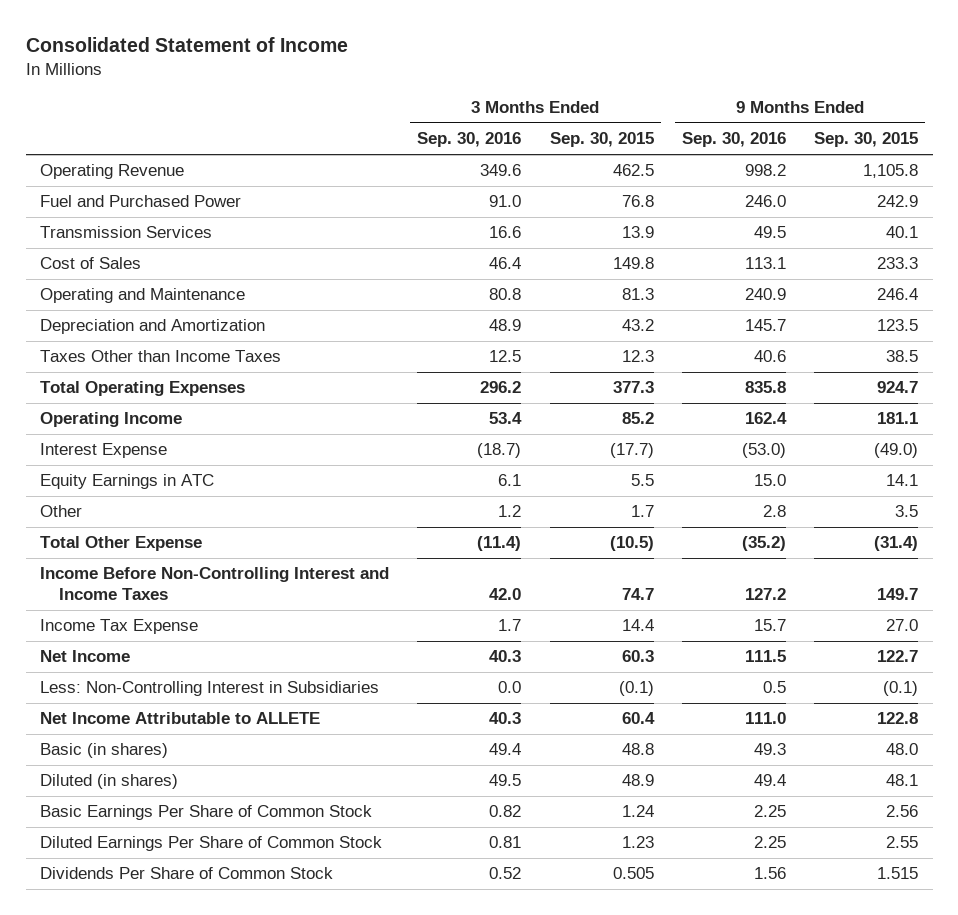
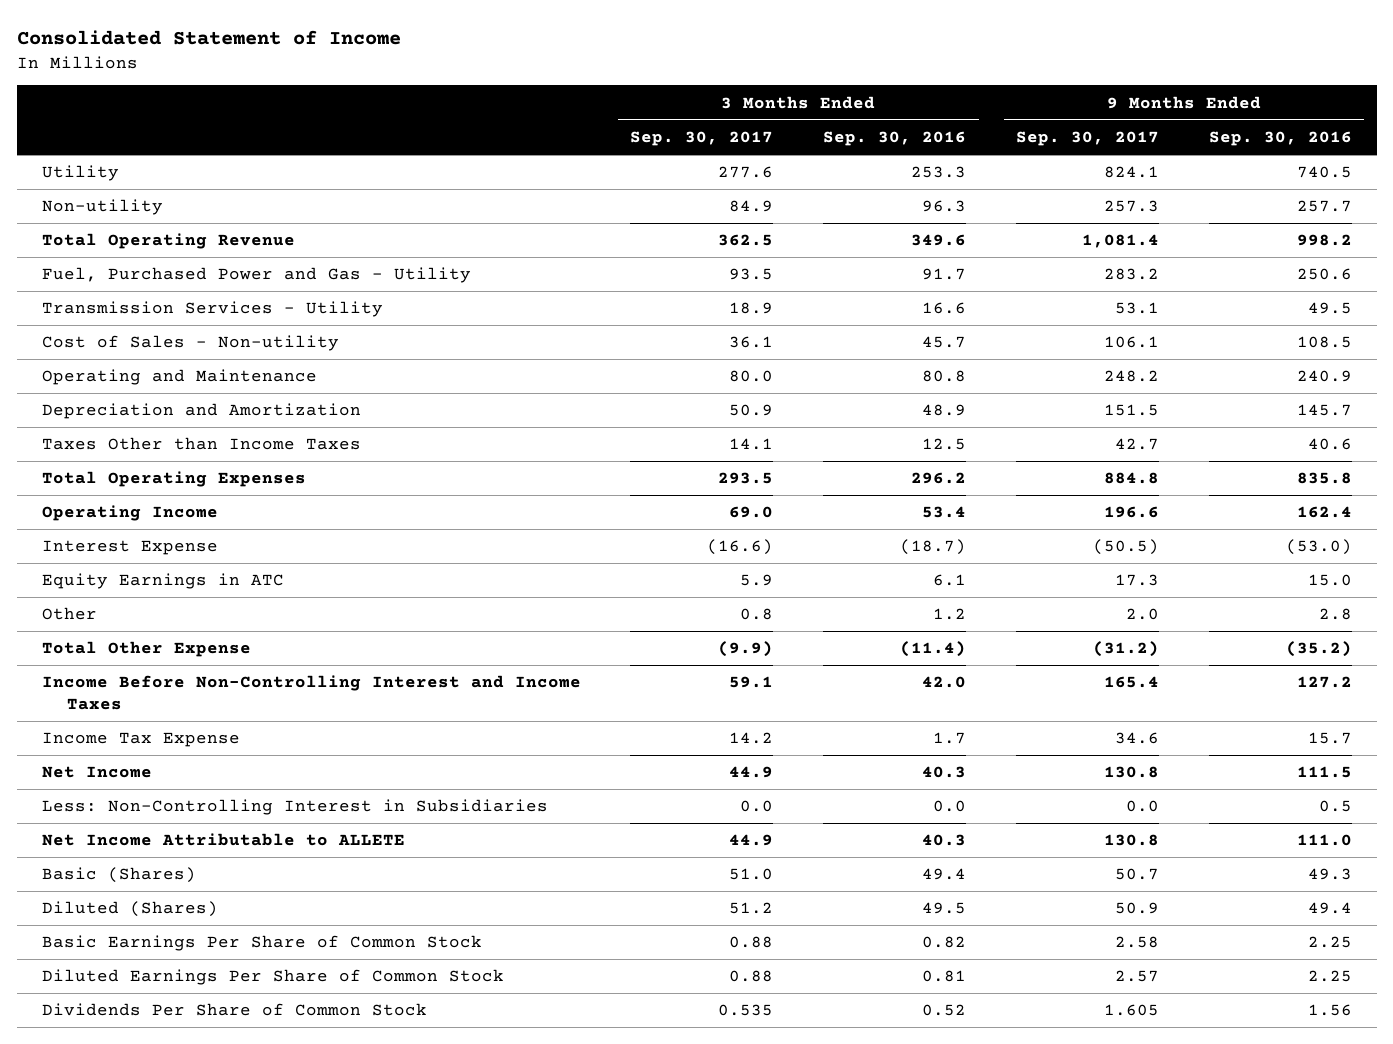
[549,132,654,148] Sep. 30, 2015 -> none
[814,132,919,148] Sep. 30, 2015 -> none
none -> [630,131,774,147] Sep. 30, 2017
none -> [1016,131,1160,147] Sep. 30, 2017
none -> [41,165,119,182] Utility
none -> [41,199,163,216] Non-utility
[39,164,184,180] Operating Revenue -> [41,233,295,250] Total Operating Revenue
[39,195,241,208] Fuel and Purchased Power -> [41,267,471,284] Fuel, Purchased Power and Gas - Utility
[489,195,522,208] 91.0 -> [922,268,967,281] 91.7
[745,195,787,208] 246.0 -> [1296,268,1352,281] 250.6
[39,226,212,239] Transmission Services -> [41,301,383,318] Transmission Services - Utility
[39,257,141,270] Cost of Sales -> [41,335,339,352] Cost of Sales - Non-utility
[489,257,522,270] 46.4 -> [922,336,967,349] 45.7
[745,257,787,270] 113.1 -> [1296,336,1352,349] 108.5
[39,743,168,759] Basic (in shares) -> [41,867,196,884] Basic (Shares)
[39,774,178,790] Diluted (in shares) -> [41,901,218,918] Diluted (Shares)

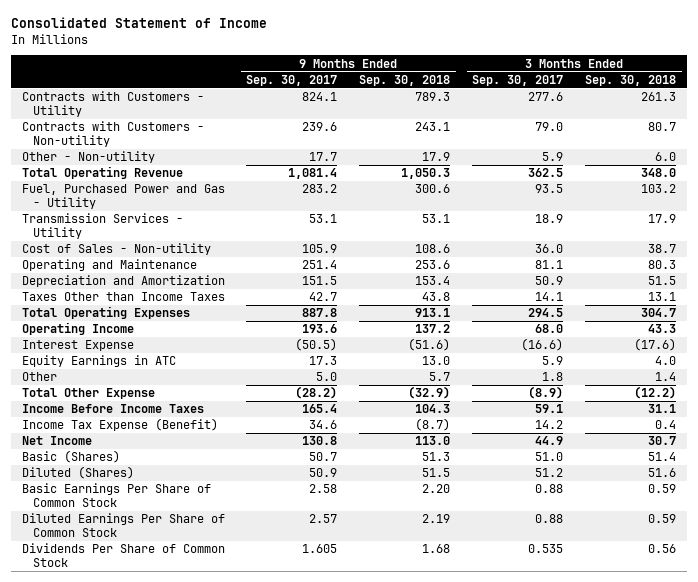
[823,131,967,147] Sep. 30, 2016 -> none
[1208,131,1352,147] Sep. 30, 2016 -> none
none -> [359,75,451,87] Sep. 30, 2018
none -> [585,75,677,87] Sep. 30, 2018
[41,165,119,182] Utility -> [21,91,204,117] Contracts with Customers - Utility
[41,199,163,216] Non-utility -> [21,121,204,147] Contracts with Customers - Non-utility
[729,200,774,213] 84.9 -> [535,122,564,132] 79.0
[1104,200,1160,213] 257.3 -> [302,122,338,132] 239.6
none -> [21,151,155,164] Other - Non-utility
[729,336,774,349] 36.1 -> [535,244,564,254] 36.0
[1104,336,1160,349] 106.1 -> [302,244,338,254] 105.9
[729,370,774,383] 80.0 -> [535,260,564,270] 81.1
[1104,370,1160,383] 248.2 -> [302,260,338,270] 251.4
[718,472,774,485] 293.5 -> [528,308,564,318] 294.5
[1104,472,1160,485] 884.8 -> [302,308,338,318] 887.8
[729,506,774,519] 69.0 -> [535,324,564,334] 68.0
[1104,506,1160,519] 196.6 -> [302,324,338,334] 193.6
[740,608,774,621] 0.8 -> [542,372,564,382] 1.8
[1126,608,1160,621] 2.0 -> [316,372,338,382] 5.0
[718,641,774,658] (9.9) -> [528,386,564,400] (8.9)
[1093,641,1160,658] (31.2) -> [295,386,338,400] (28.2)
[41,675,581,710] Income Before Non-Controlling Interest and Income Taxes -> [21,404,204,414] Income Before Income Taxes
[41,732,240,748] Income Tax Expense -> [21,418,218,432] Income Tax Expense (Benefit)
[41,799,548,816] Less: Non-Controlling Interest in Subsidiaries -> none
[41,833,405,847] Net Income Attributable to ALLETE -> none

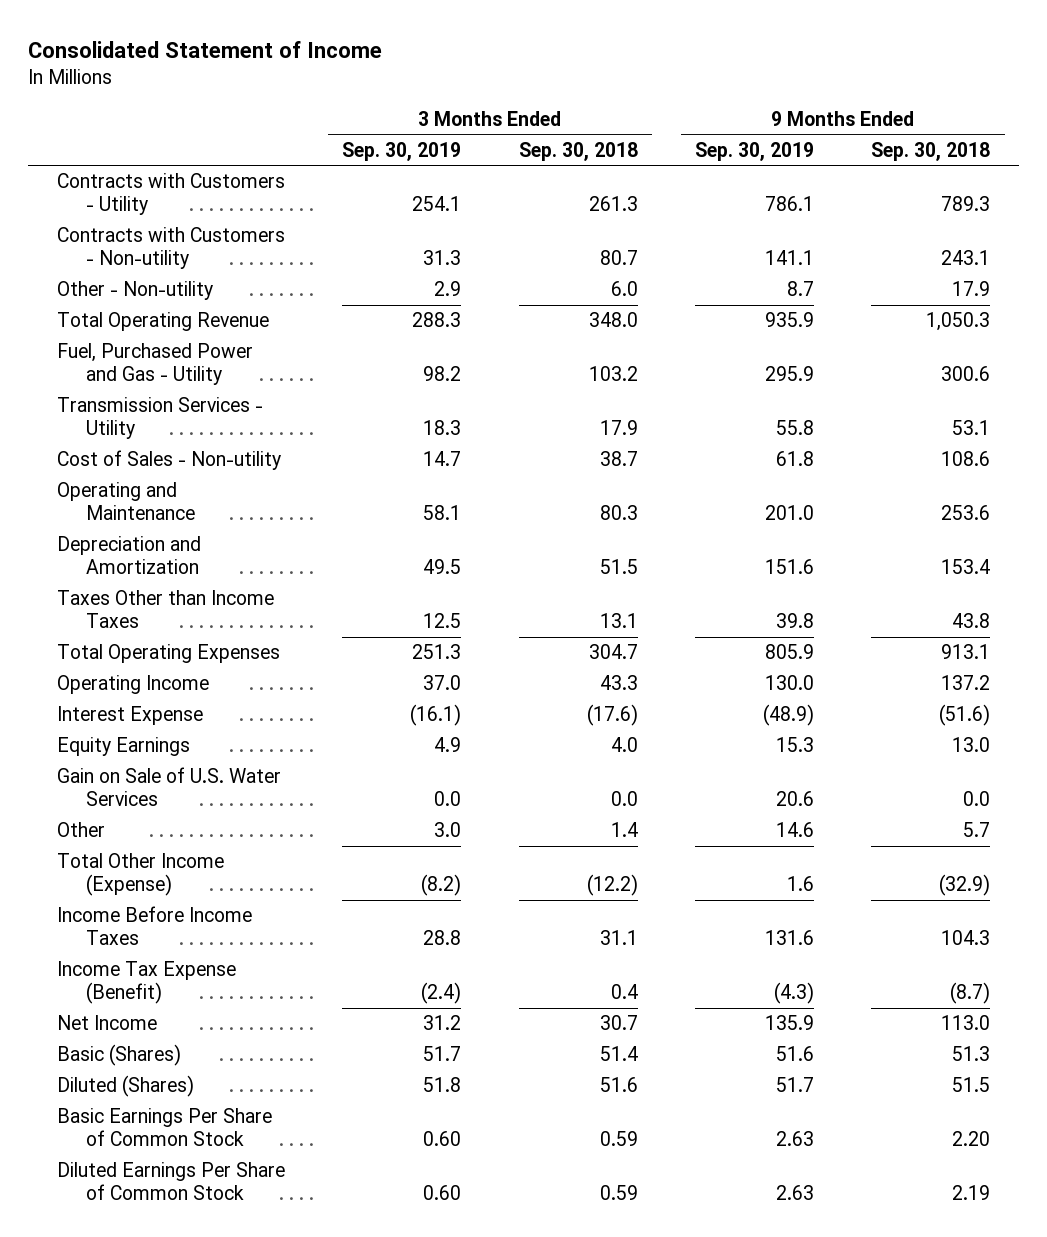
[246,75,338,87] Sep. 30, 2017 -> none
[472,75,564,87] Sep. 30, 2017 -> none
none -> [342,141,462,161] Sep. 30, 2019
none -> [694,141,814,161] Sep. 30, 2019
[21,355,176,368] Equity Earnings in ATC -> [56,737,190,757] Equity Earnings
none -> [56,767,281,807] Gain on Sale of U.S. Water Services
[21,388,155,400] Total Other Expense -> [56,853,224,897] Total Other Income (Expense)
[21,543,225,567] Dividends Per Share of Common Stock -> none

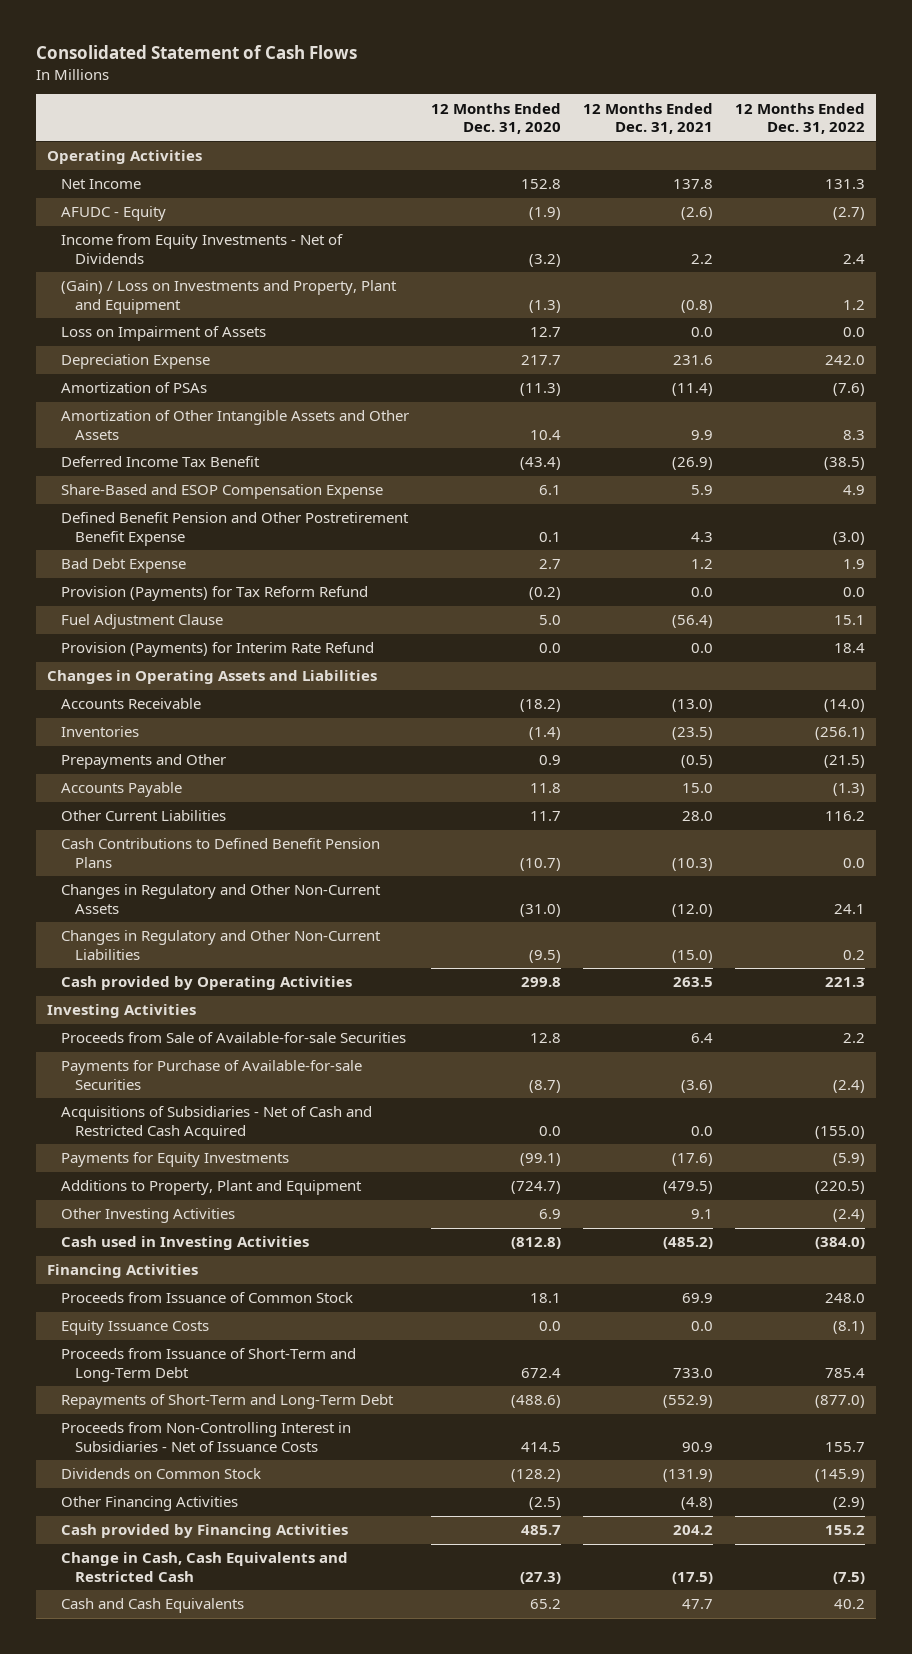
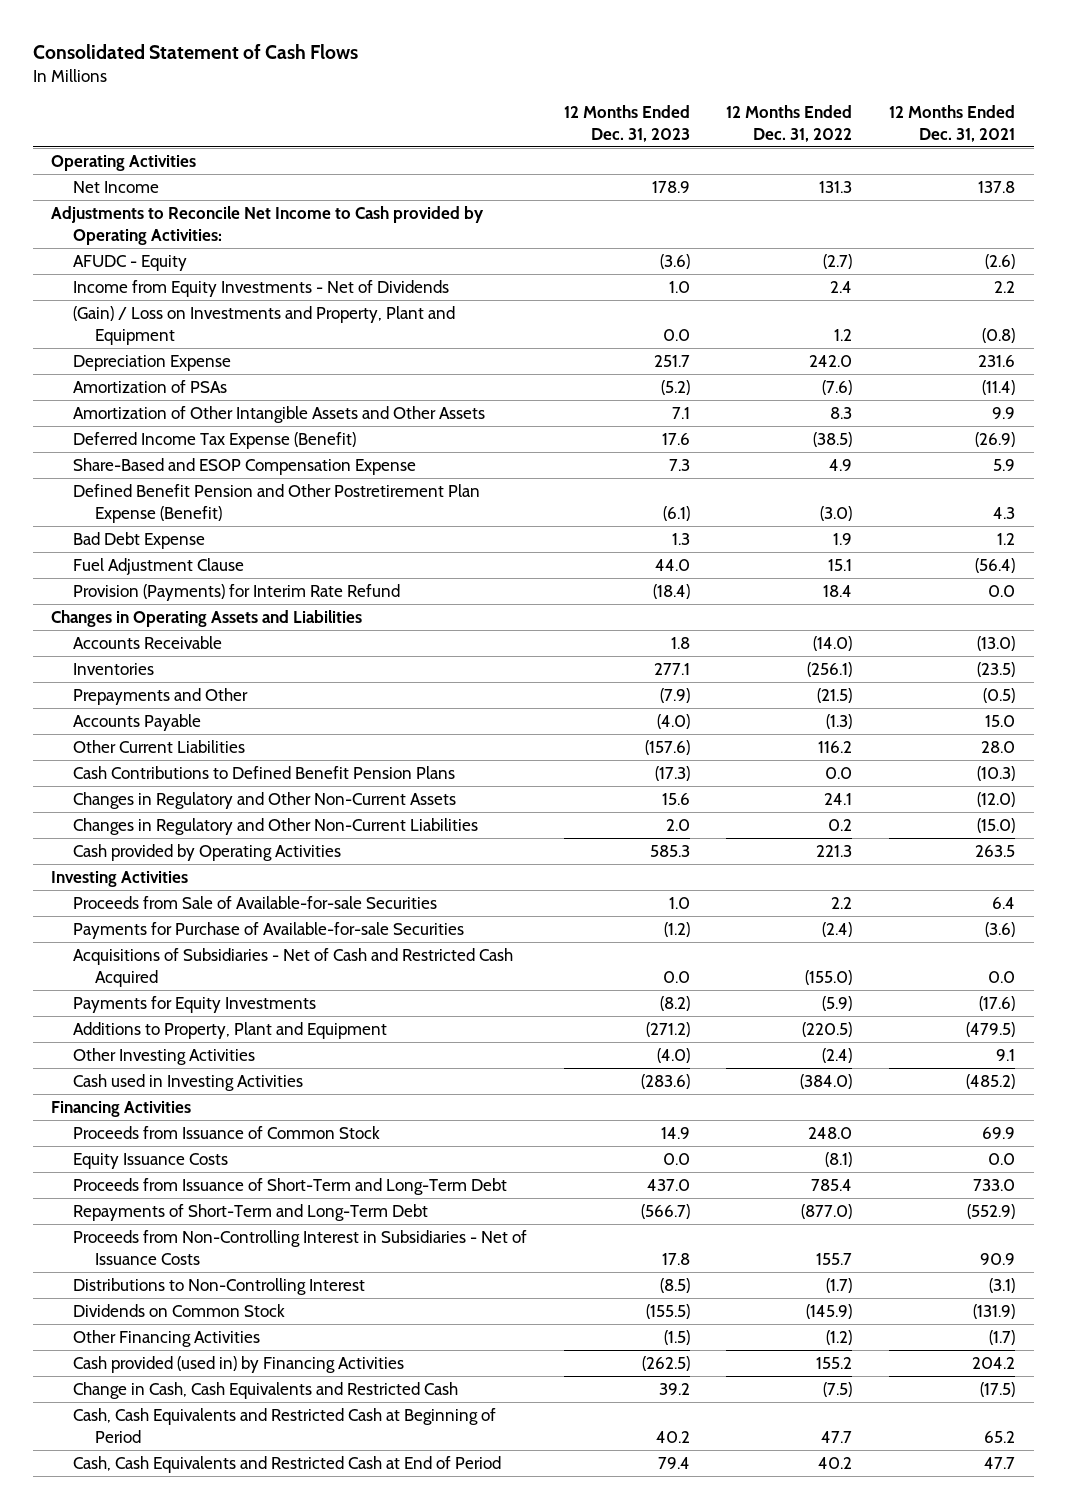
[431,102,562,135] 12 Months Ended Dec. 31, 2020 -> none
none -> [563,105,690,142] 12 Months Ended Dec. 31, 2023
none -> [50,205,484,245] Adjustments to Reconcile Net Income to Cash provided by Operating Activities:
[61,326,267,342] Loss on Impairment of Assets -> none
[61,456,261,468] Deferred Income Tax Benefit -> [72,431,356,449] Deferred Income Tax Expense (Benefit)
[61,512,410,546] Defined Benefit Pension and Other Postretirement Benefit Expense -> [72,483,480,523] Defined Benefit Pension and Other Postretirement Plan Expense (Benefit)
[61,586,369,602] Provision (Payments) for Tax Reform Refund -> none
none -> [72,1277,365,1295] Distributions to Non-Controlling Interest
[680,1497,713,1511] (4.8) -> [989,1329,1016,1345] (1.7)
[832,1497,865,1511] (2.9) -> [826,1329,853,1345] (1.2)
[61,1524,349,1539] Cash provided by Financing Activities -> [72,1355,404,1373] Cash provided (used in) by Financing Activities
[61,1598,245,1614] Cash and Cash Equivalents -> [72,1407,496,1443] Cash, Cash Equivalents and Restricted Cash at Beginning of Period
[681,1599,713,1610] 47.7 -> [984,1430,1016,1443] 65.2
[833,1599,865,1610] 40.2 -> [821,1430,853,1443] 47.7
none -> [72,1455,501,1473] Cash, Cash Equivalents and Restricted Cash at End of Period

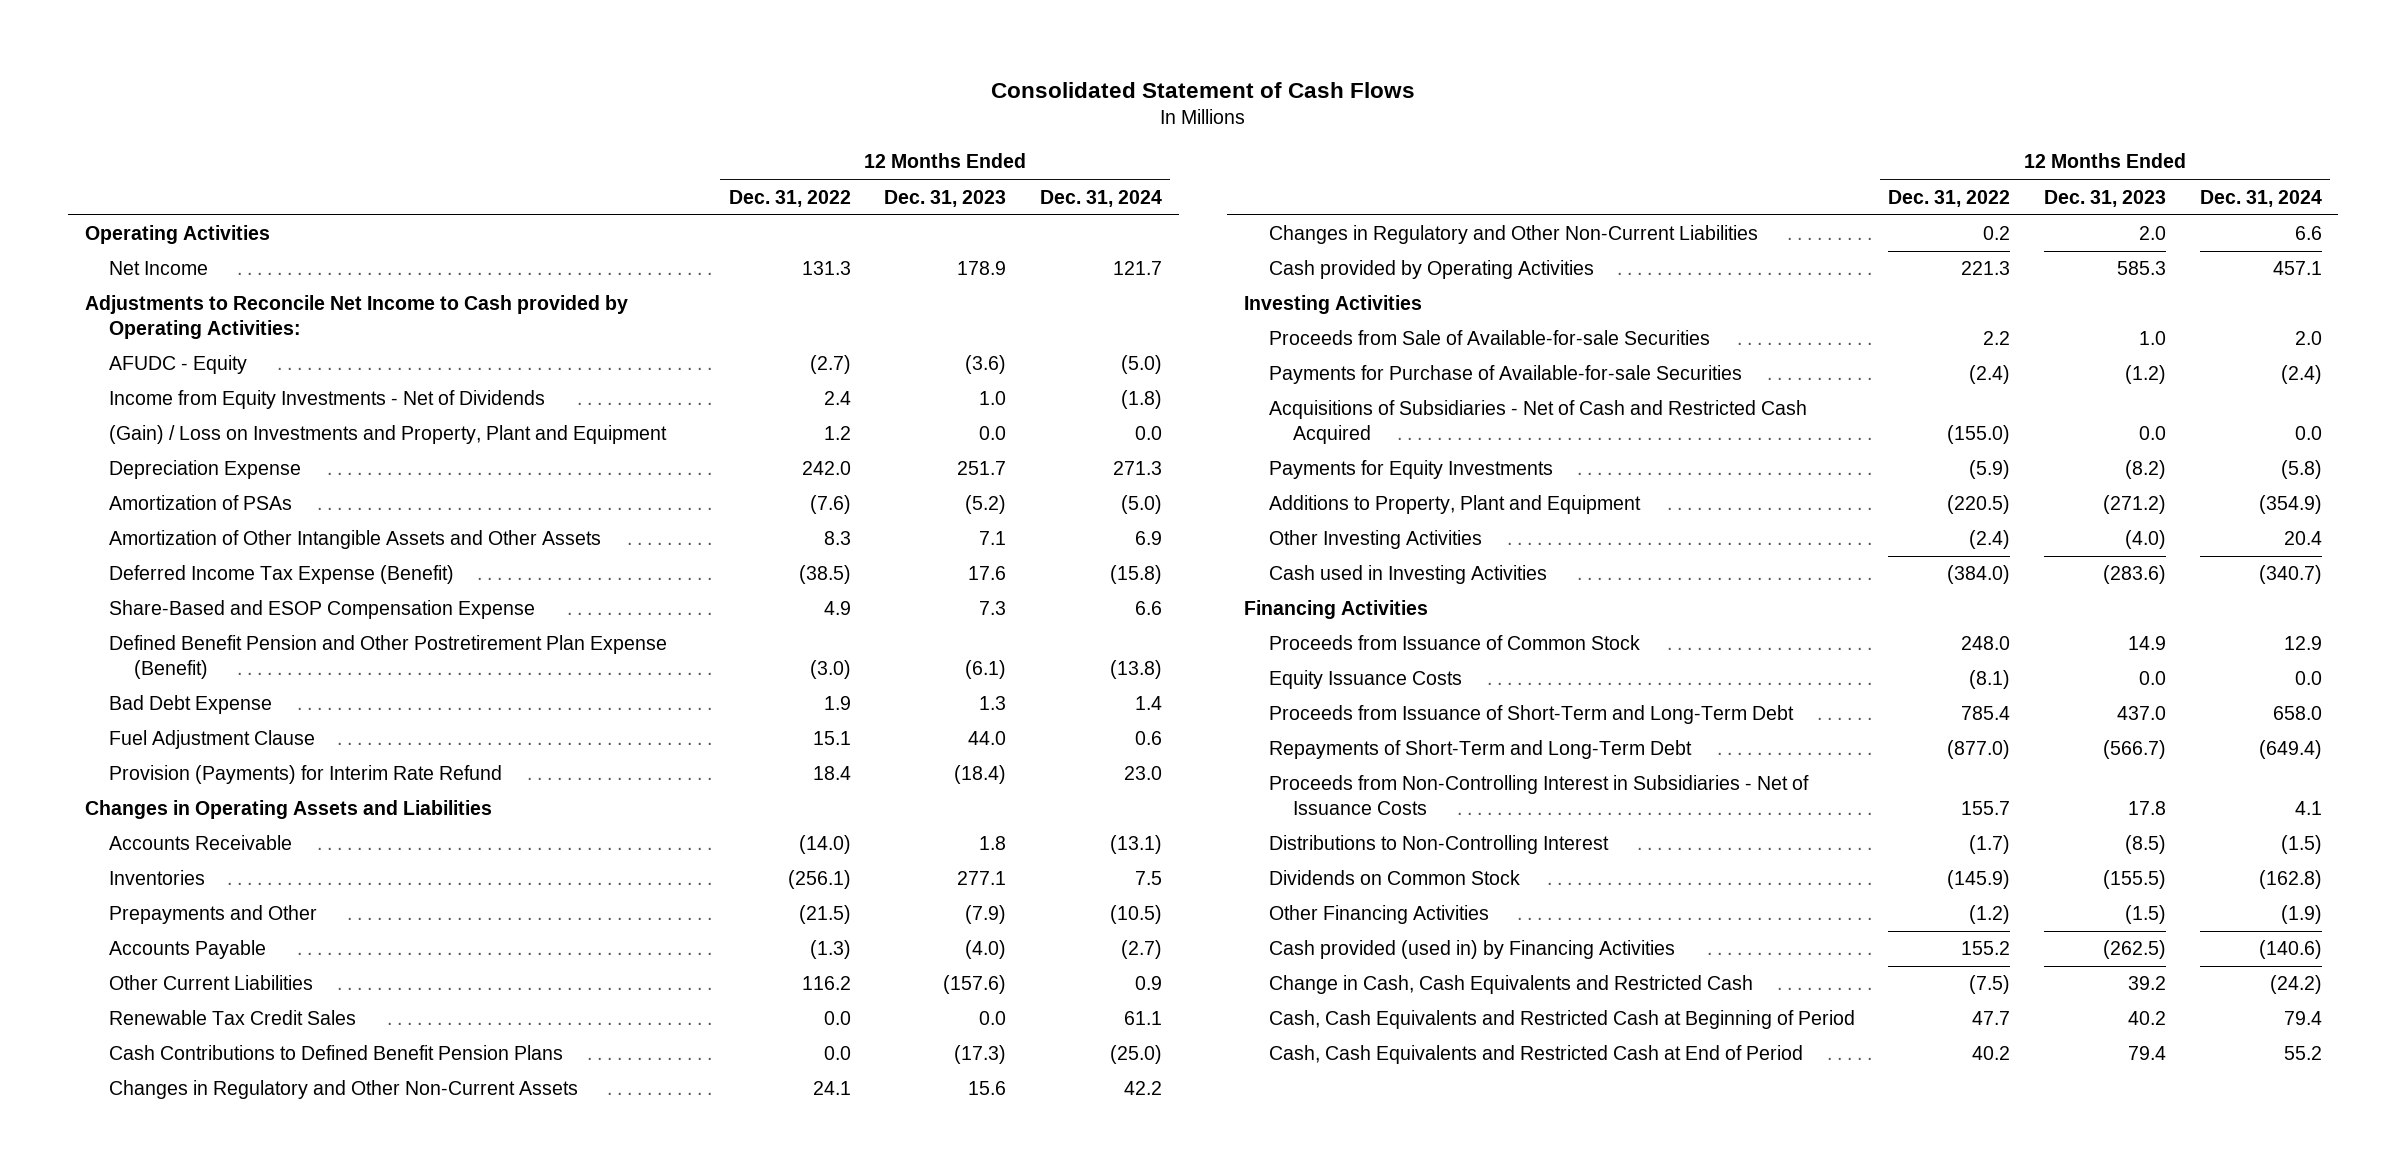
[889,105,1016,142] 12 Months Ended Dec. 31, 2021 -> none
none -> [1039,189,1162,207] Dec. 31, 2024
none -> [109,1010,357,1026] Renewable Tax Credit Sales

